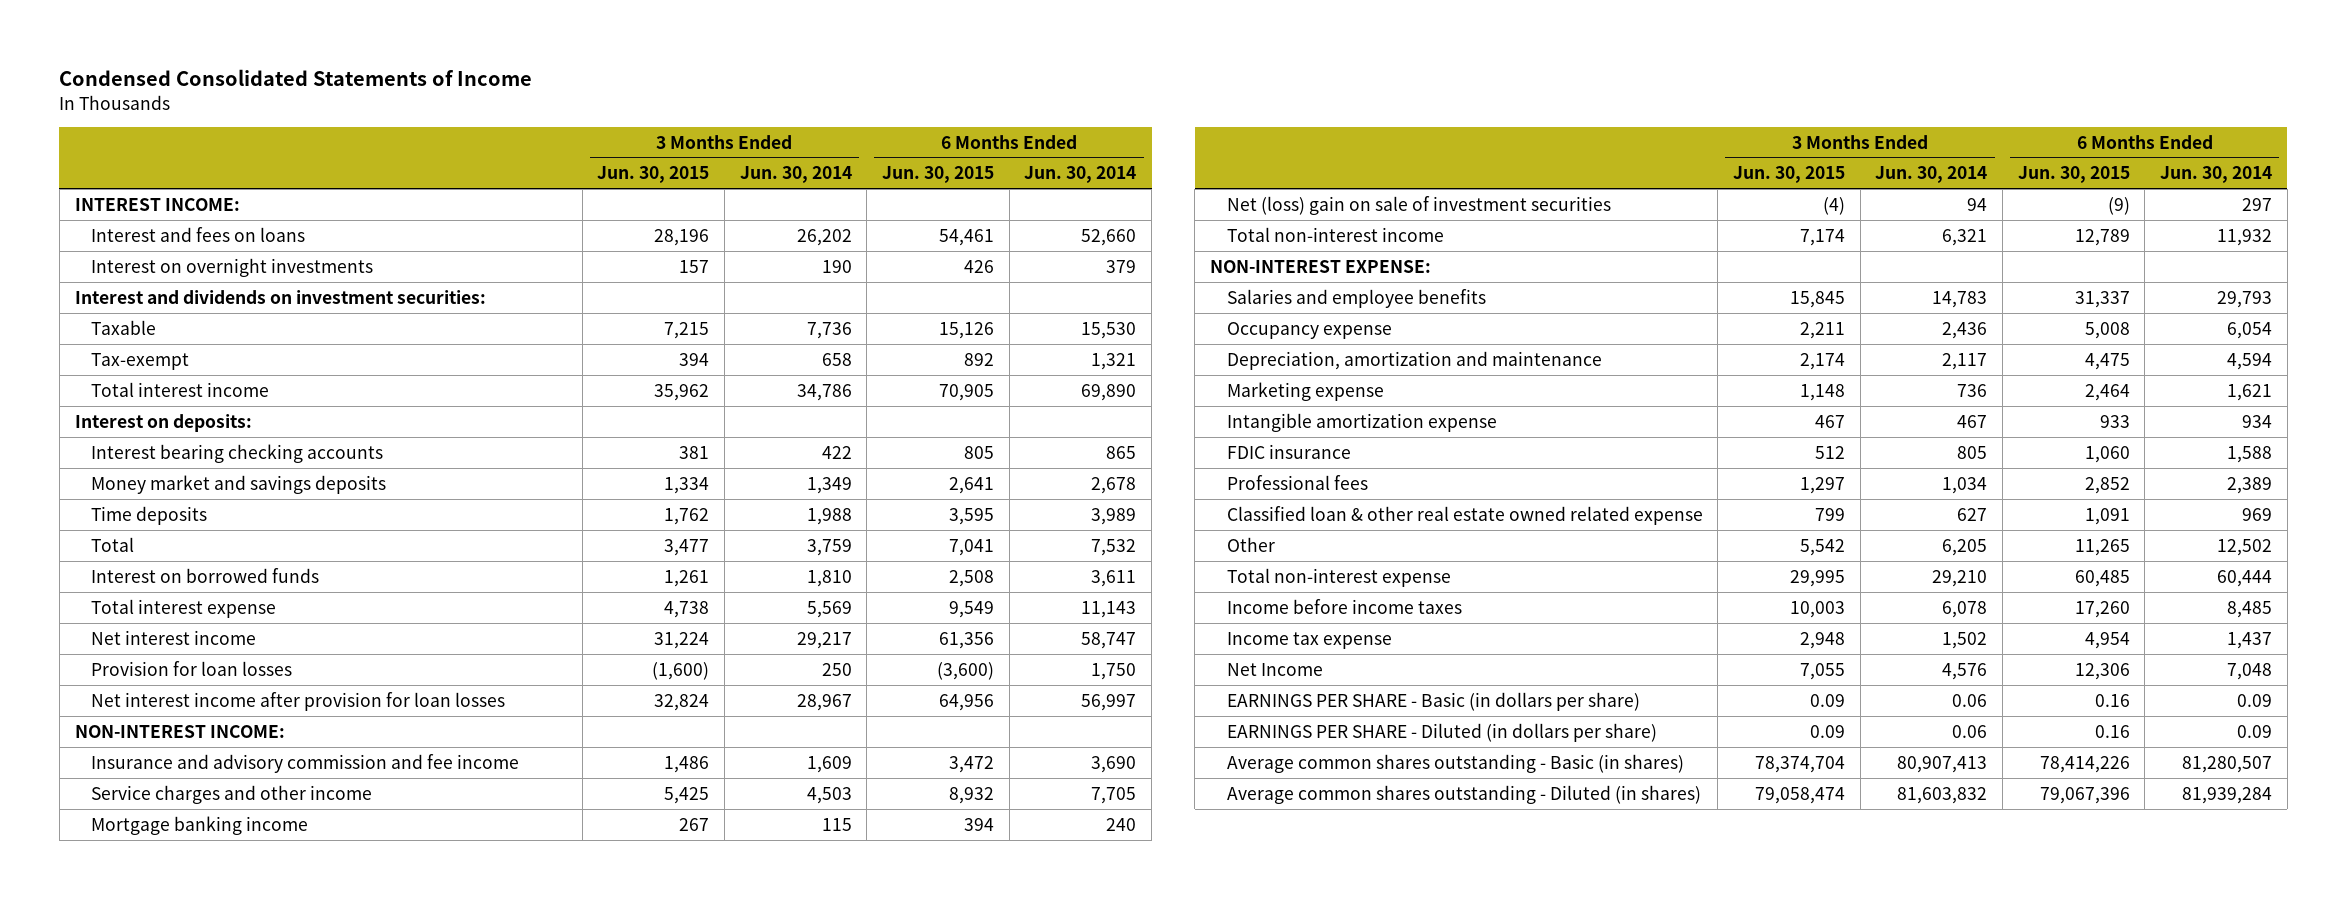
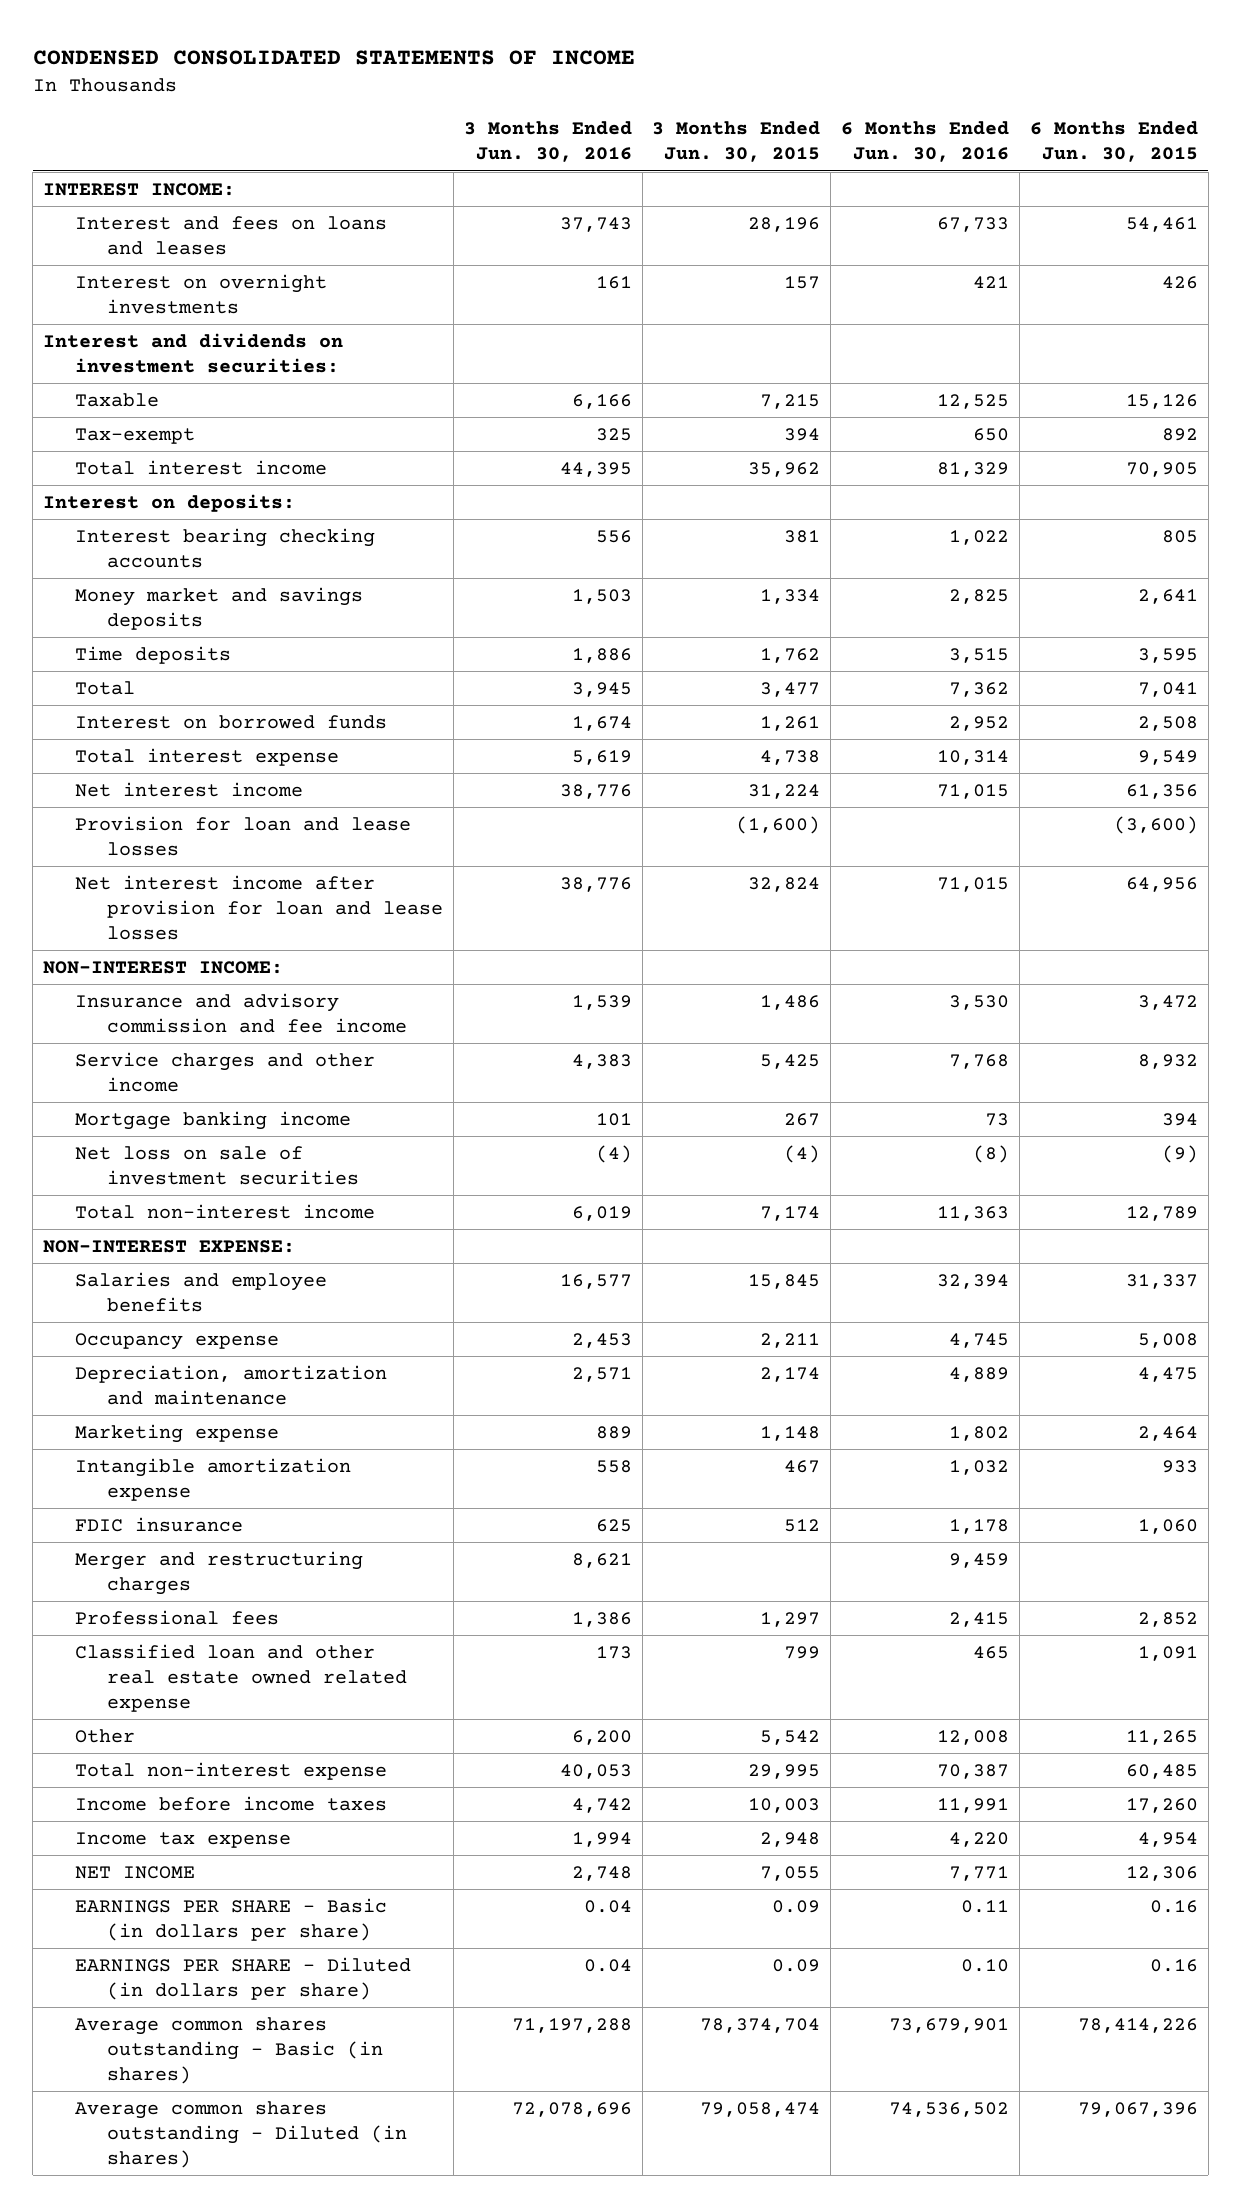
[59,69,533,87] Condensed Consolidated Statements of Income -> [32,50,635,66] CONDENSED CONSOLIDATED STATEMENTS OF INCOME
[739,166,852,184] Jun. 30, 2014 -> none
[1024,166,1137,184] Jun. 30, 2014 -> none
none -> [463,121,632,163] 3 Months Ended Jun. 30, 2016
none -> [841,121,1010,163] 6 Months Ended Jun. 30, 2016
[90,226,305,242] Interest and fees on loans -> [75,216,388,256] Interest and fees on loans and leases
[90,660,292,676] Provision for loan losses -> [75,816,412,857] Provision for loan and lease losses
[90,691,505,711] Net interest income after provision for loan losses -> [75,875,443,941] Net interest income after provision for loan and lease losses
[1226,195,1611,215] Net (loss) gain on sale of investment securities -> [75,1146,359,1186] Net loss on sale of investment securities
none -> [75,1551,364,1596] Merger and restructuring charges
[1226,505,1703,525] Classified loan & other real estate owned related expense -> [75,1644,407,1713] Classified loan and other real estate owned related expense
[1226,662,1323,676] Net Income -> [75,1866,196,1880] NET INCOME

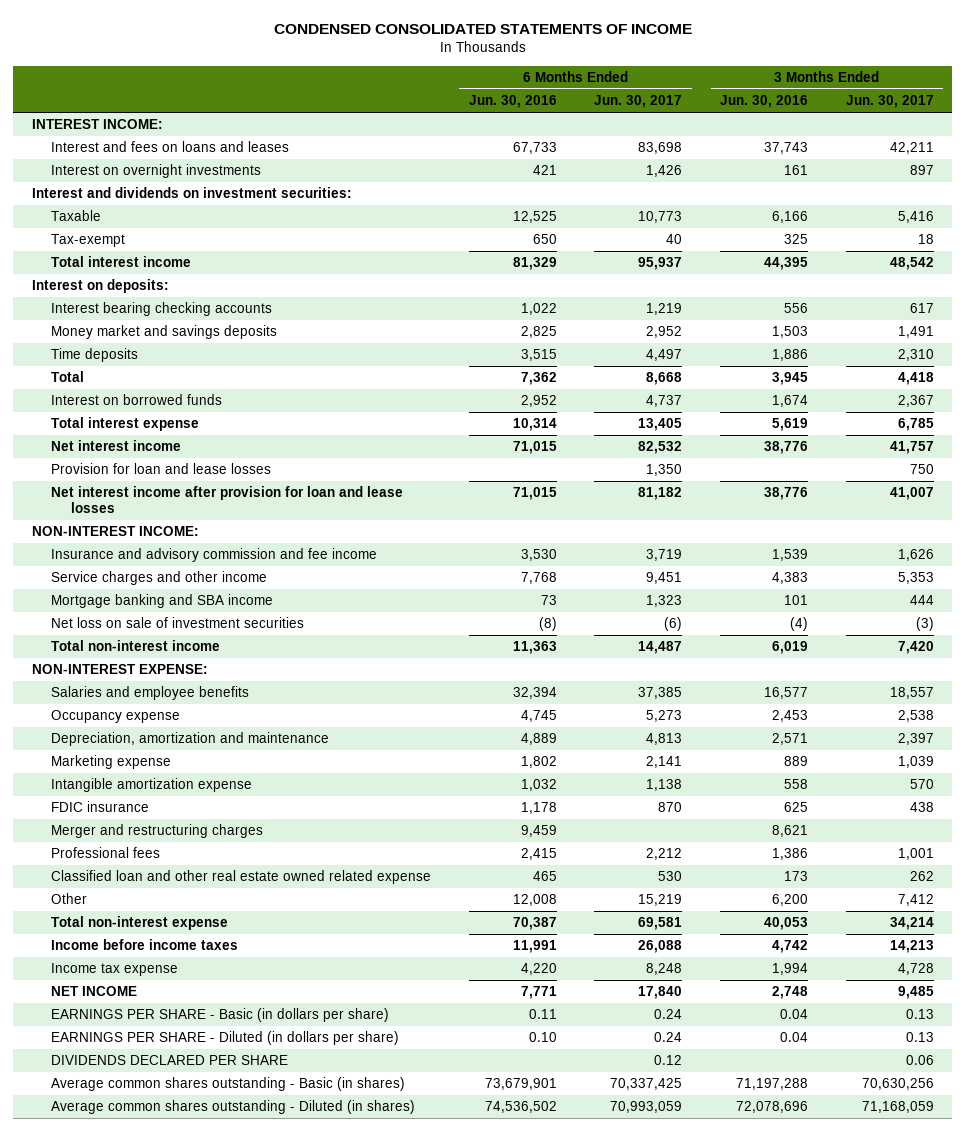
[652,121,821,163] 3 Months Ended Jun. 30, 2015 -> none
[1030,121,1199,163] 6 Months Ended Jun. 30, 2015 -> none
none -> [594,95,683,109] Jun. 30, 2017
none -> [845,95,934,109] Jun. 30, 2017
[75,1111,352,1131] Mortgage banking income -> [51,594,274,609] Mortgage banking and SBA income
none -> [51,1055,289,1066] DIVIDENDS DECLARED PER SHARE

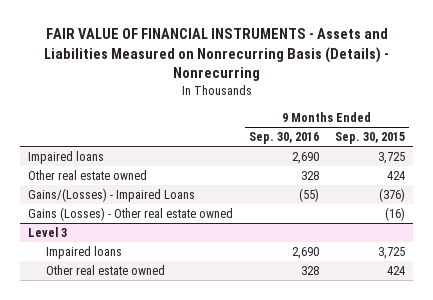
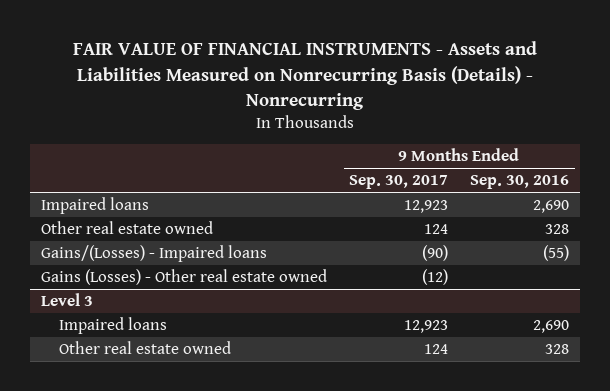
[335,132,406,145] Sep. 30, 2015 -> none
none -> [349,175,449,190] Sep. 30, 2017
[27,188,195,203] Gains/(Losses) - Impaired Loans -> [41,245,268,263] Gains/(Losses) - Impaired loans

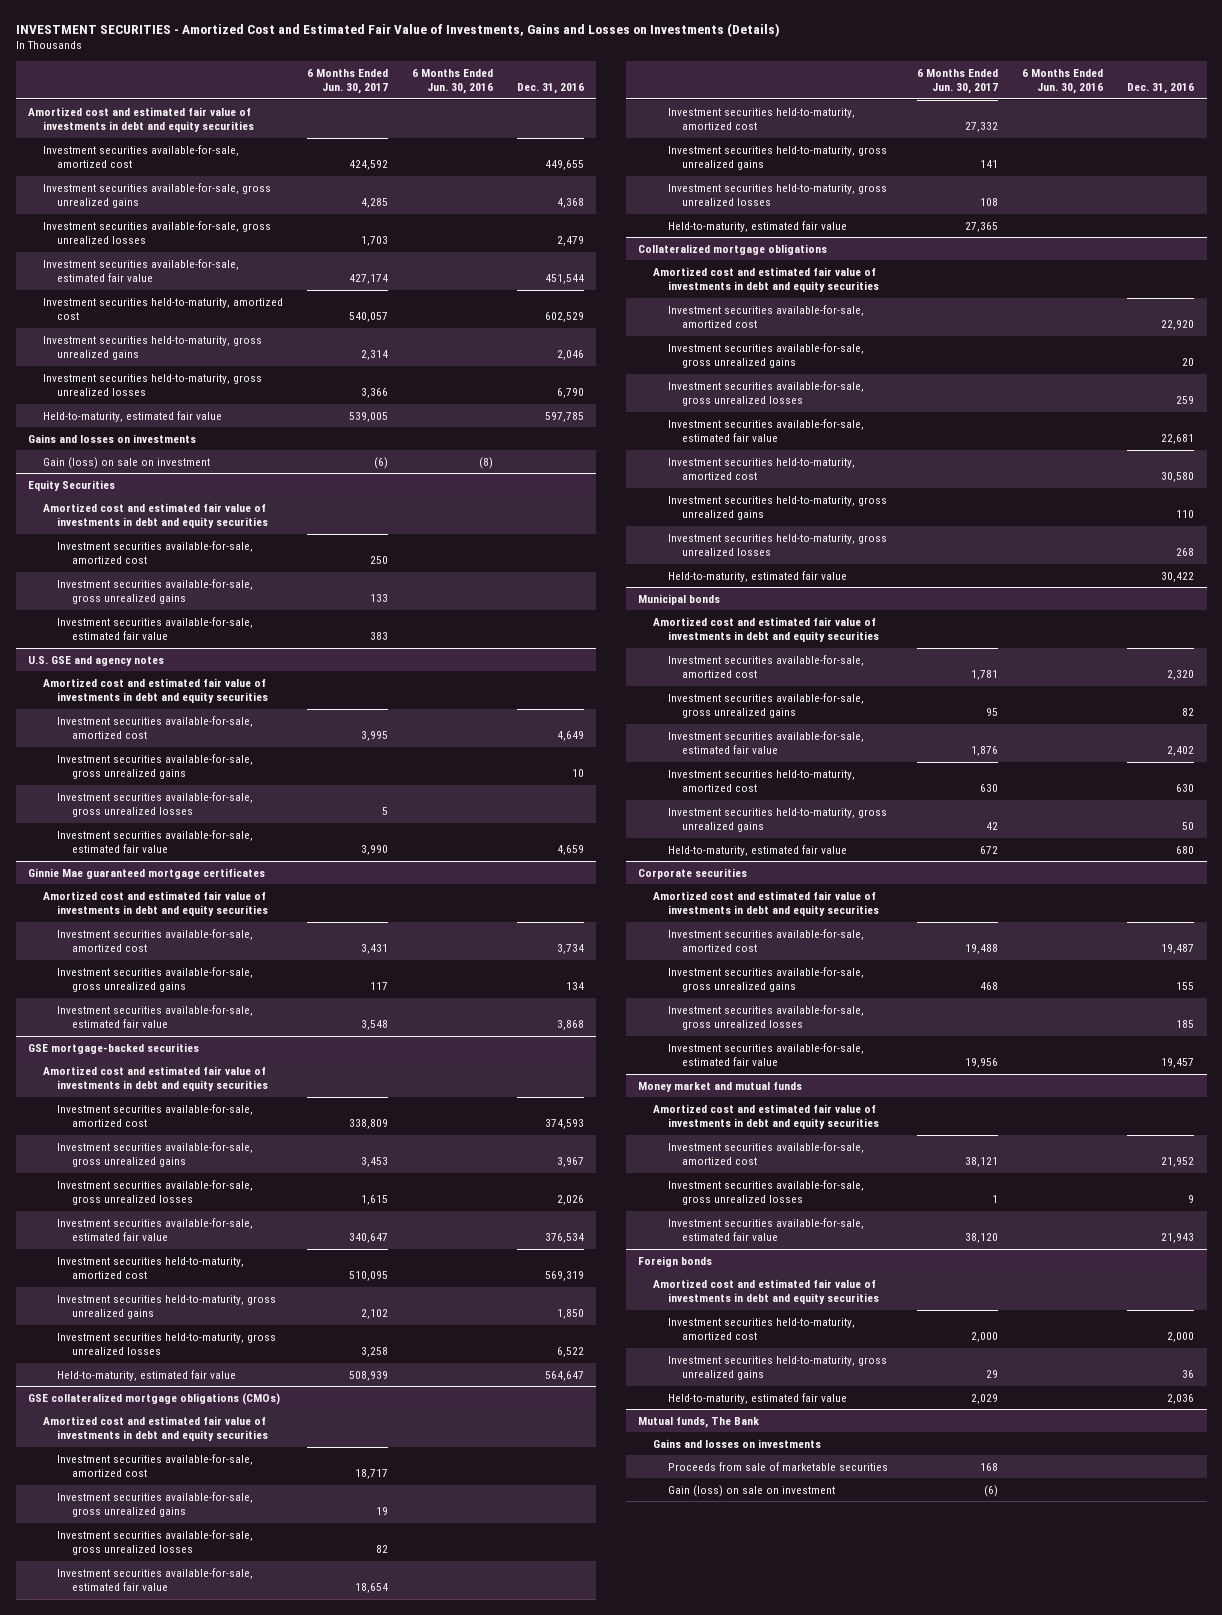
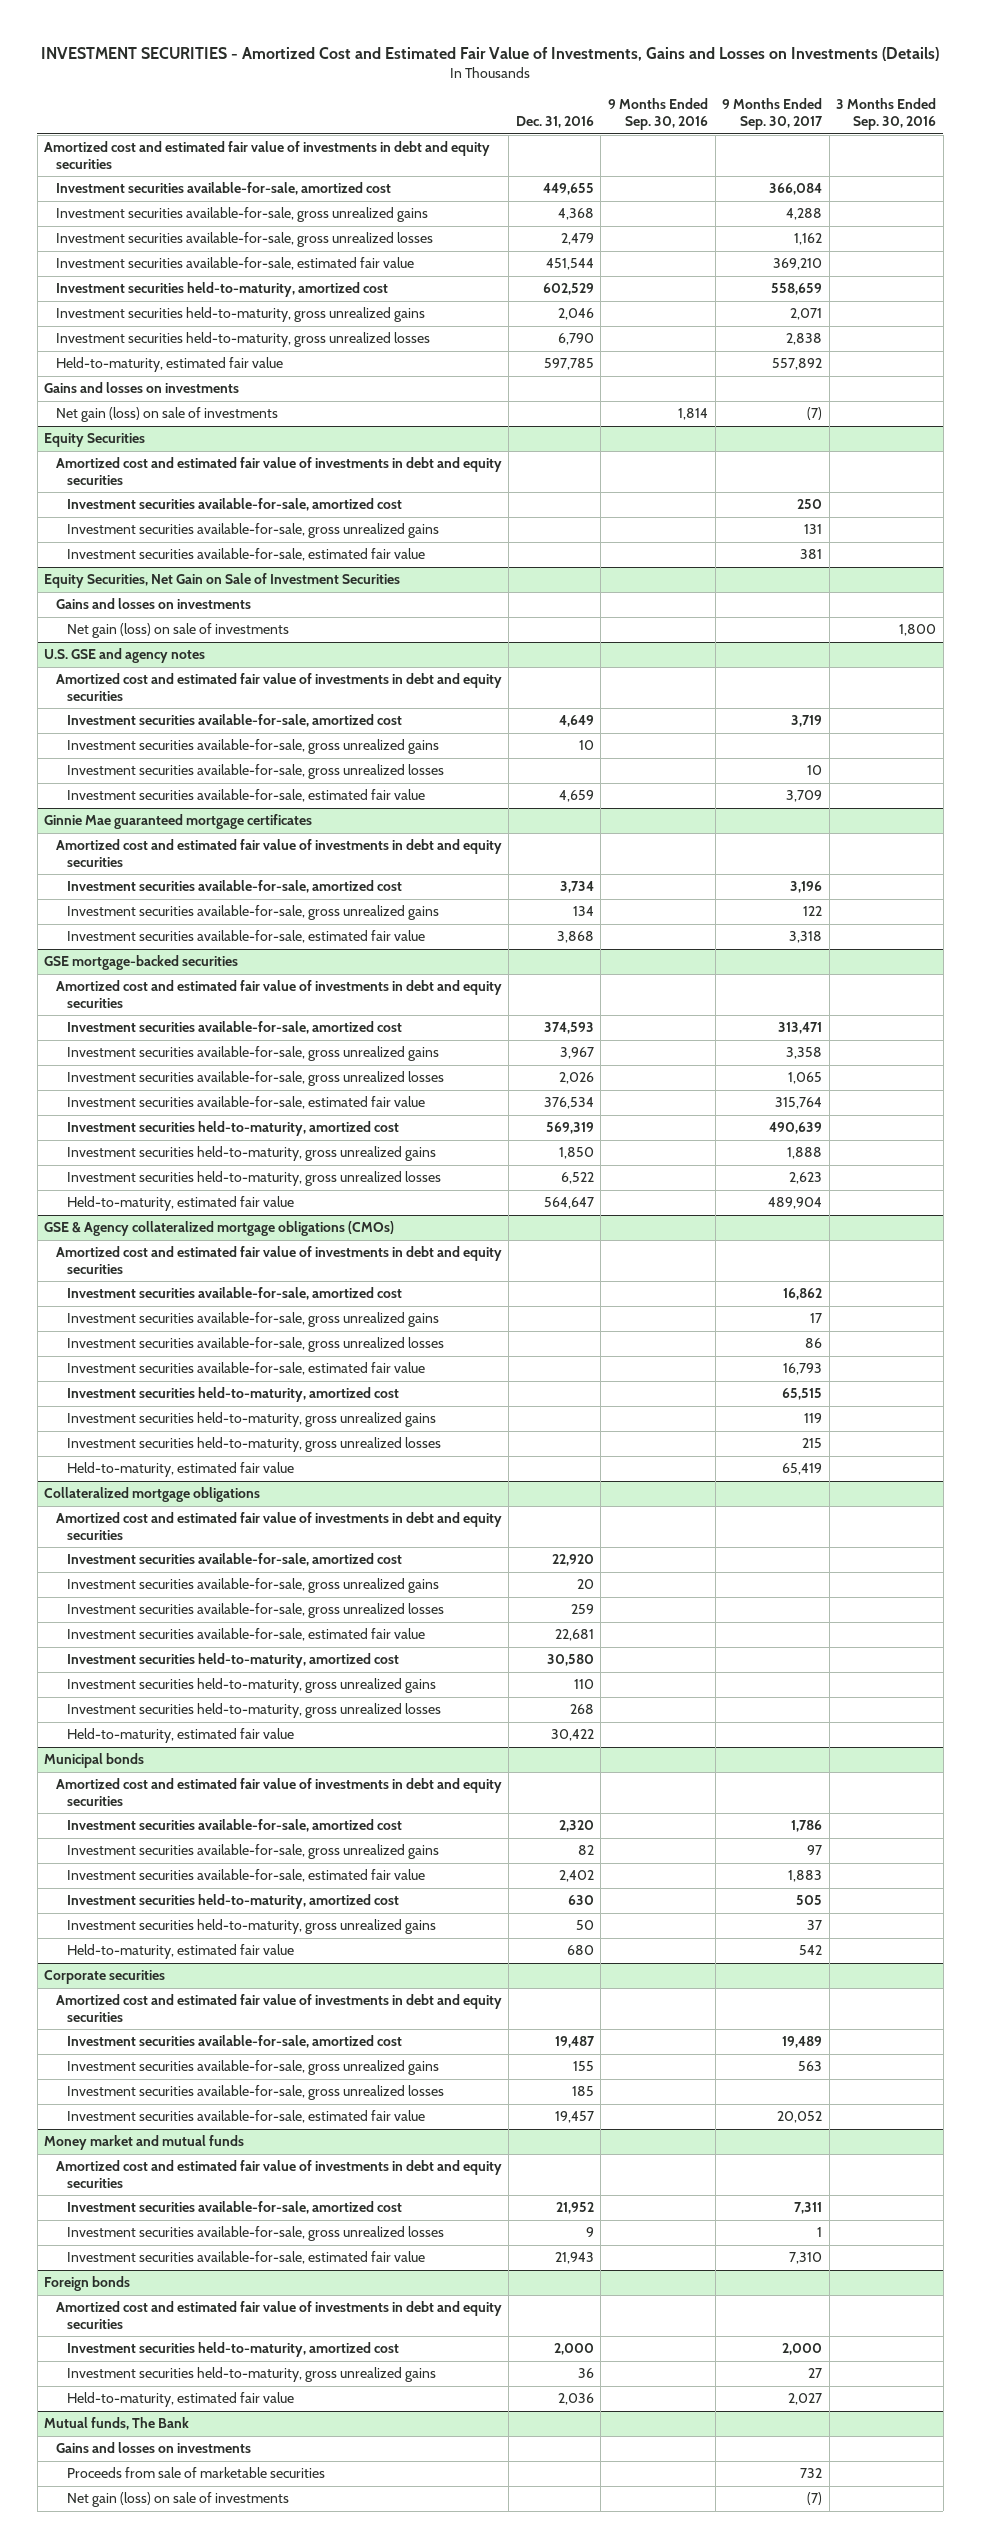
[306,68,388,95] 6 Months Ended Jun. 30, 2017 -> none
[412,68,494,95] 6 Months Ended Jun. 30, 2016 -> none
none -> [607,98,708,131] 9 Months Ended Sep. 30, 2016
none -> [722,98,824,131] 9 Months Ended Sep. 30, 2017
none -> [836,98,937,131] 3 Months Ended Sep. 30, 2016
[42,456,210,469] Gain (loss) on sale on investment -> [55,407,278,423] Net gain (loss) on sale of investments
none -> [44,573,401,589] Equity Securities, Net Gain on Sale of Investment Securities
none -> [55,598,251,610] Gains and losses on investments
none -> [66,623,289,639] Net gain (loss) on sale of investments
[27,1392,280,1405] GSE collateralized mortgage obligations (CMOs) -> [44,1221,395,1237] GSE & Agency collateralized mortgage obligations (CMOs)
[667,1484,835,1497] Gain (loss) on sale on investment -> [66,2492,289,2508] Net gain (loss) on sale of investments

